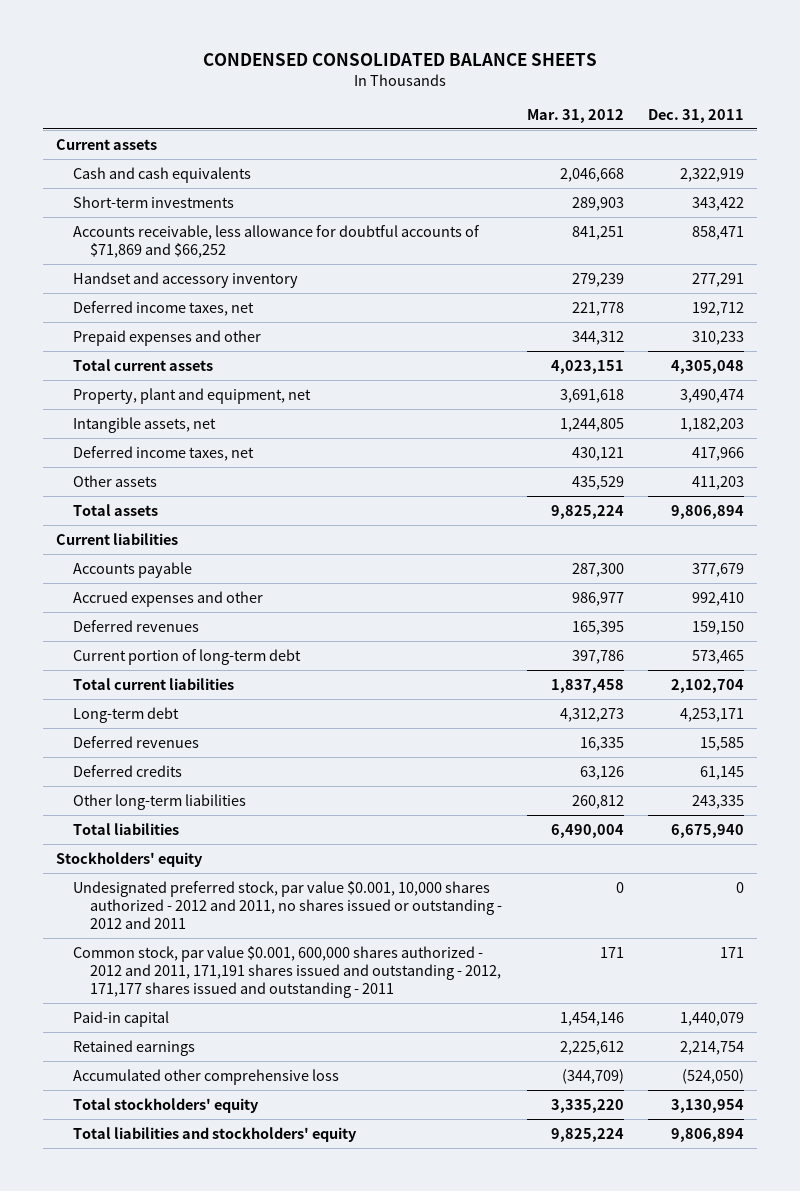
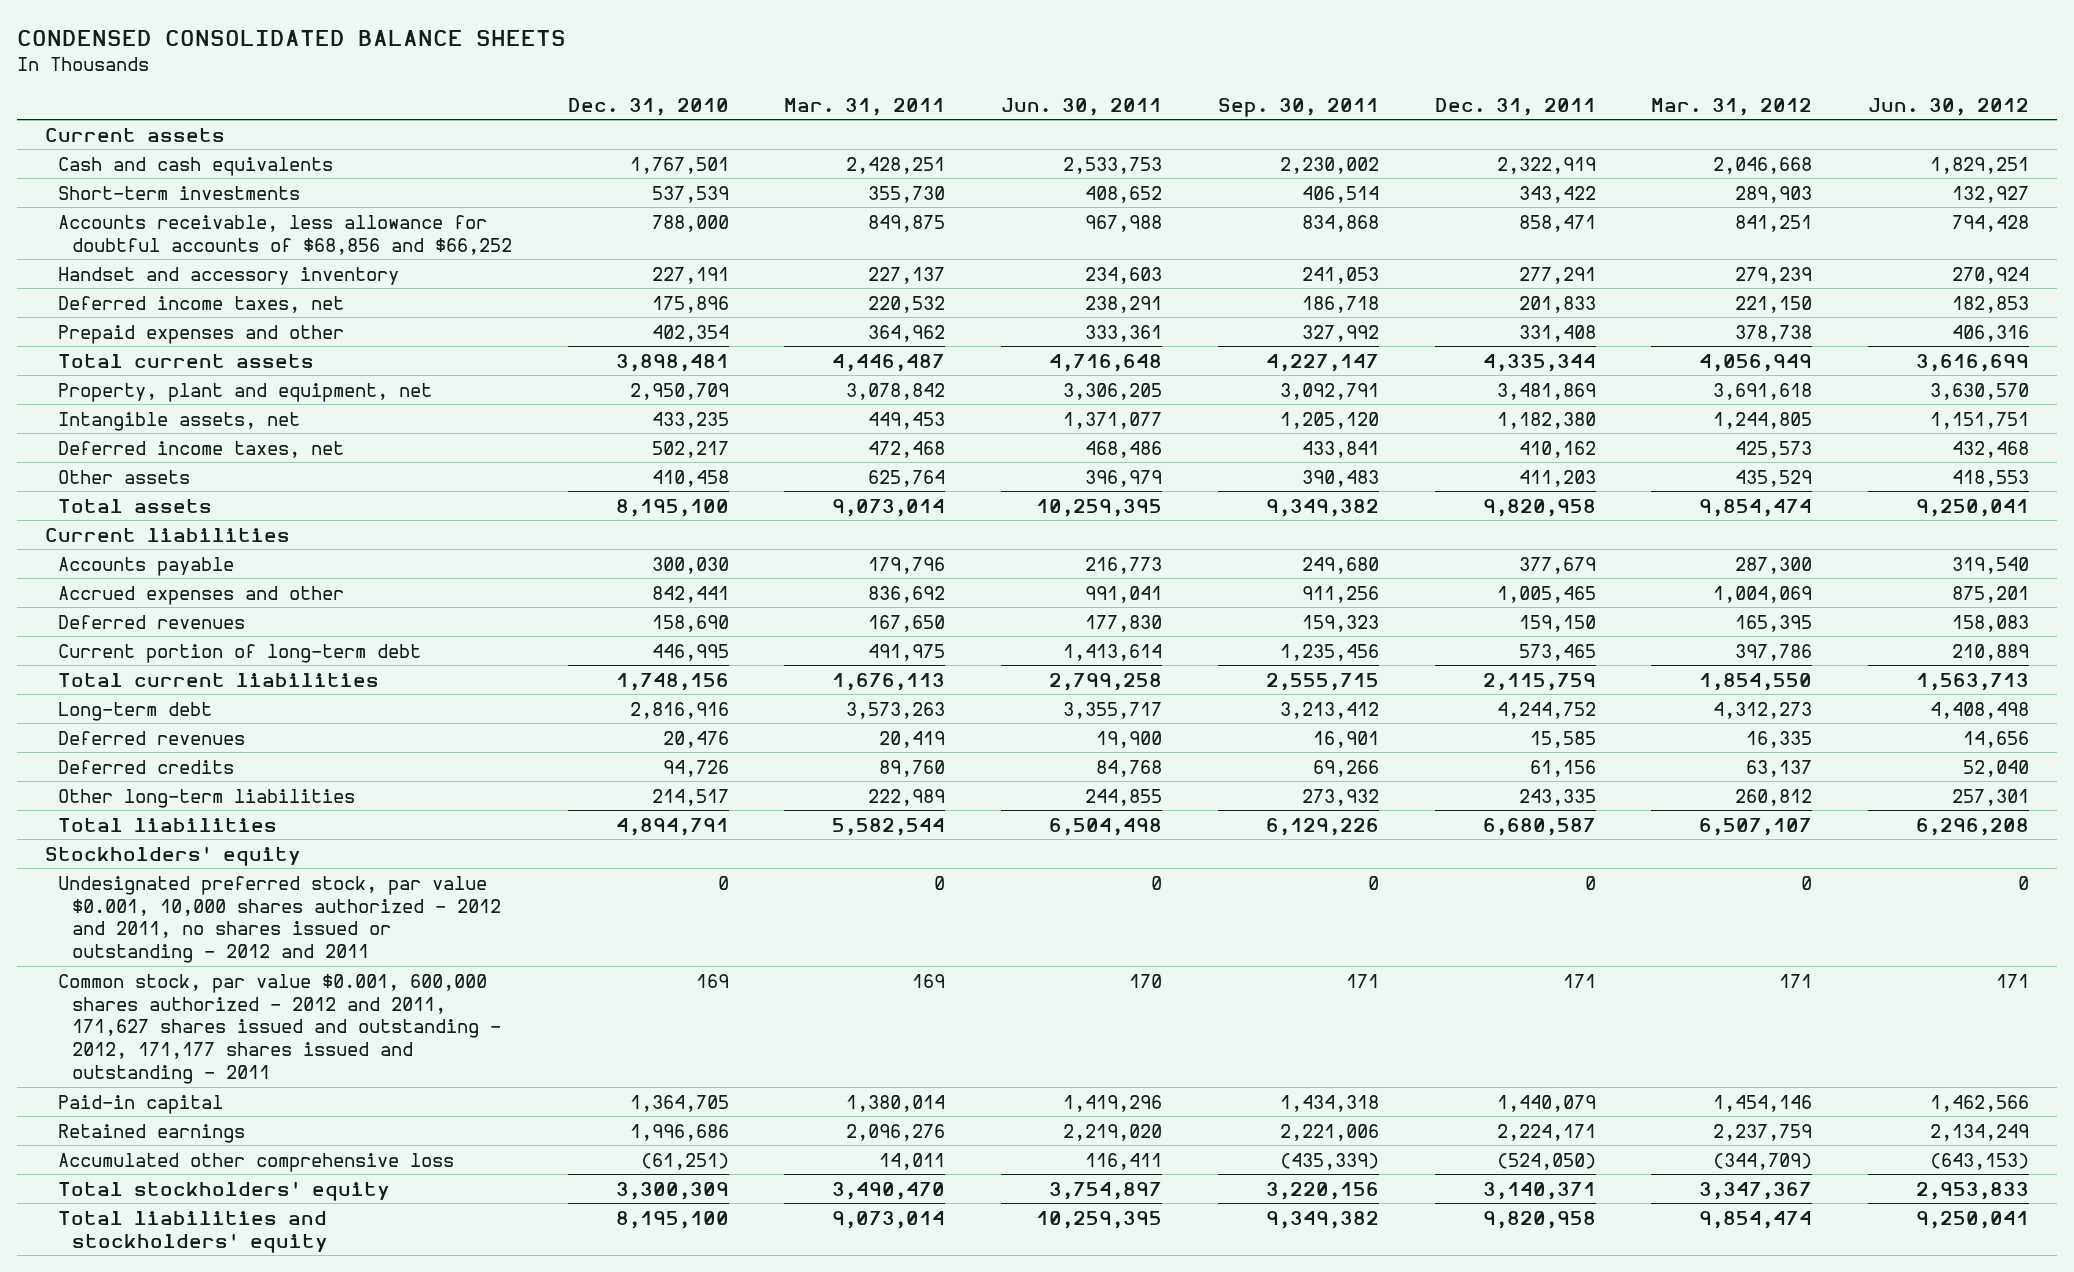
none -> [567,97,729,116] Dec. 31, 2010
none -> [784,97,946,116] Mar. 31, 2011
none -> [1001,97,1163,116] Jun. 30, 2011
none -> [1217,97,1379,117] Sep. 30, 2011
none -> [1868,97,2030,116] Jun. 30, 2012
[72,224,480,258] Accounts receivable, less allowance for doubtful accounts of $71,869 and $66,252 -> [58,214,512,255] Accounts receivable, less allowance for doubtful accounts of $68,856 and $66,252
[571,301,624,316] 221,778 -> [1735,295,1813,313] 221,150
[692,301,745,316] 192,712 -> [1518,295,1596,313] 201,833
[571,330,624,345] 344,312 -> [1735,324,1813,342] 378,738
[692,330,745,345] 310,233 -> [1518,324,1596,342] 331,408
[550,359,624,374] 4,023,151 -> [1699,353,1813,372] 4,056,949
[671,359,745,374] 4,305,048 -> [1482,353,1596,372] 4,335,344
[680,388,745,403] 3,490,474 -> [1496,382,1596,400] 3,481,869
[680,417,745,432] 1,182,203 -> [1496,411,1596,429] 1,182,380
[571,446,624,461] 430,121 -> [1735,440,1813,458] 425,573
[692,446,745,461] 417,966 -> [1518,440,1596,458] 410,162
[550,504,624,519] 9,825,224 -> [1699,498,1813,517] 9,854,474
[671,504,745,519] 9,806,894 -> [1482,498,1596,517] 9,820,958
[571,591,624,606] 986,977 -> [1713,585,1813,603] 1,004,069
[692,591,745,606] 992,410 -> [1496,585,1596,603] 1,005,465
[550,678,624,693] 1,837,458 -> [1699,672,1813,691] 1,854,550
[671,678,745,693] 2,102,704 -> [1482,672,1596,691] 2,115,759
[680,707,745,722] 4,253,171 -> [1496,701,1596,719] 4,244,752
[579,765,624,780] 63,126 -> [1746,759,1813,777] 63,137
[700,765,745,780] 61,145 -> [1529,759,1596,777] 61,156
[550,823,624,838] 6,490,004 -> [1699,817,1813,836] 6,507,107
[671,823,745,838] 6,675,940 -> [1482,817,1596,836] 6,680,587
[72,945,501,998] Common stock, par value $0.001, 600,000 shares authorized - 2012 and 2011, 171,191 shares issued and outstanding - 2012, 171,177 shares issued and outstanding - 2011 -> [58,973,501,1085] Common stock, par value $0.001, 600,000 shares authorized - 2012 and 2011, 171,627 shares issued and outstanding - 2012, 171,177 shares issued and outstanding - 2011
[559,1040,624,1055] 2,225,612 -> [1713,1123,1813,1141] 2,237,759
[680,1040,745,1055] 2,214,754 -> [1496,1123,1596,1141] 2,224,171
[550,1098,624,1113] 3,335,220 -> [1699,1181,1813,1200] 3,347,367
[671,1098,745,1113] 3,130,954 -> [1482,1181,1596,1200] 3,140,371
[550,1127,624,1142] 9,825,224 -> [1699,1210,1813,1229] 9,854,474
[671,1127,745,1142] 9,806,894 -> [1482,1210,1596,1229] 9,820,958

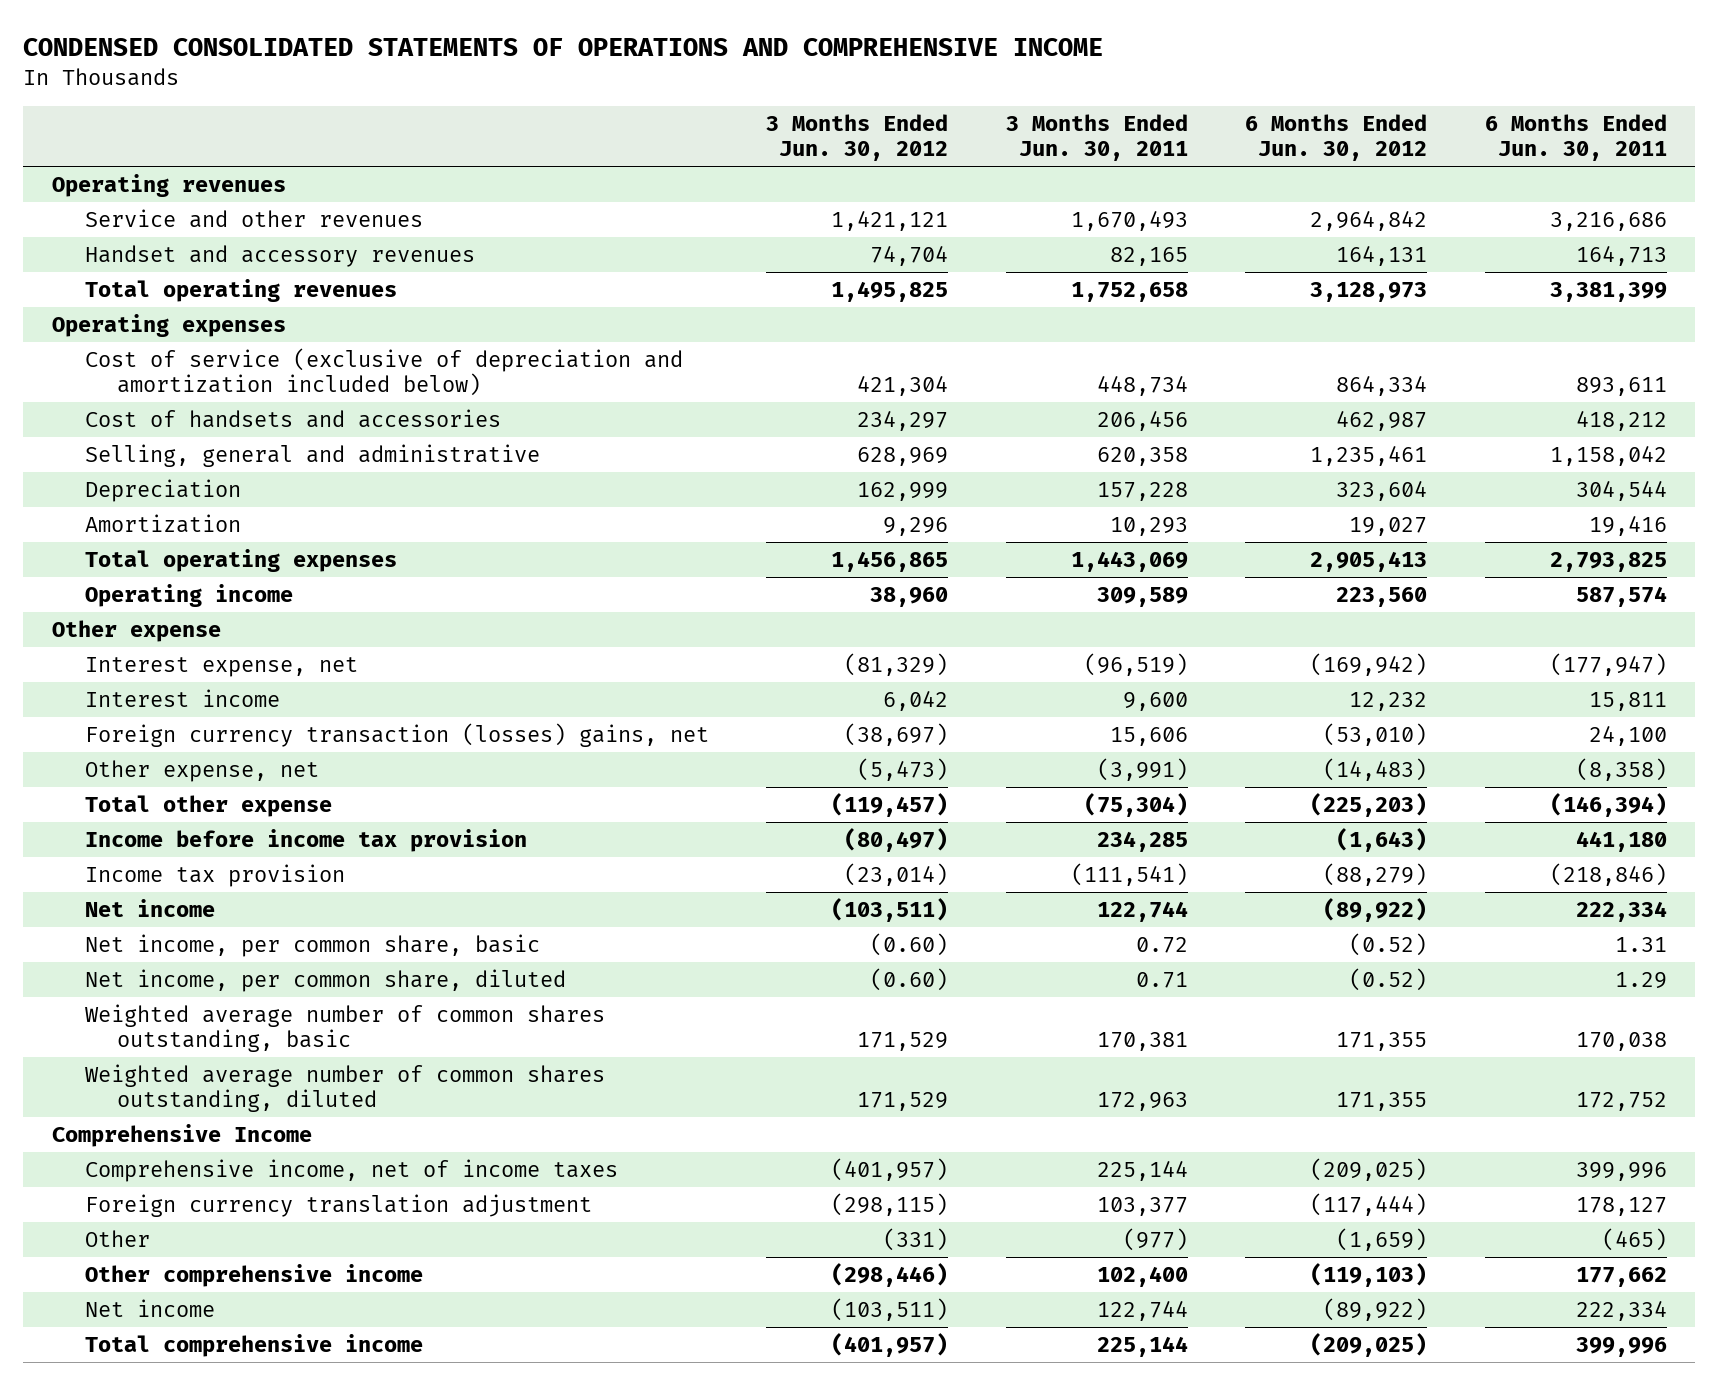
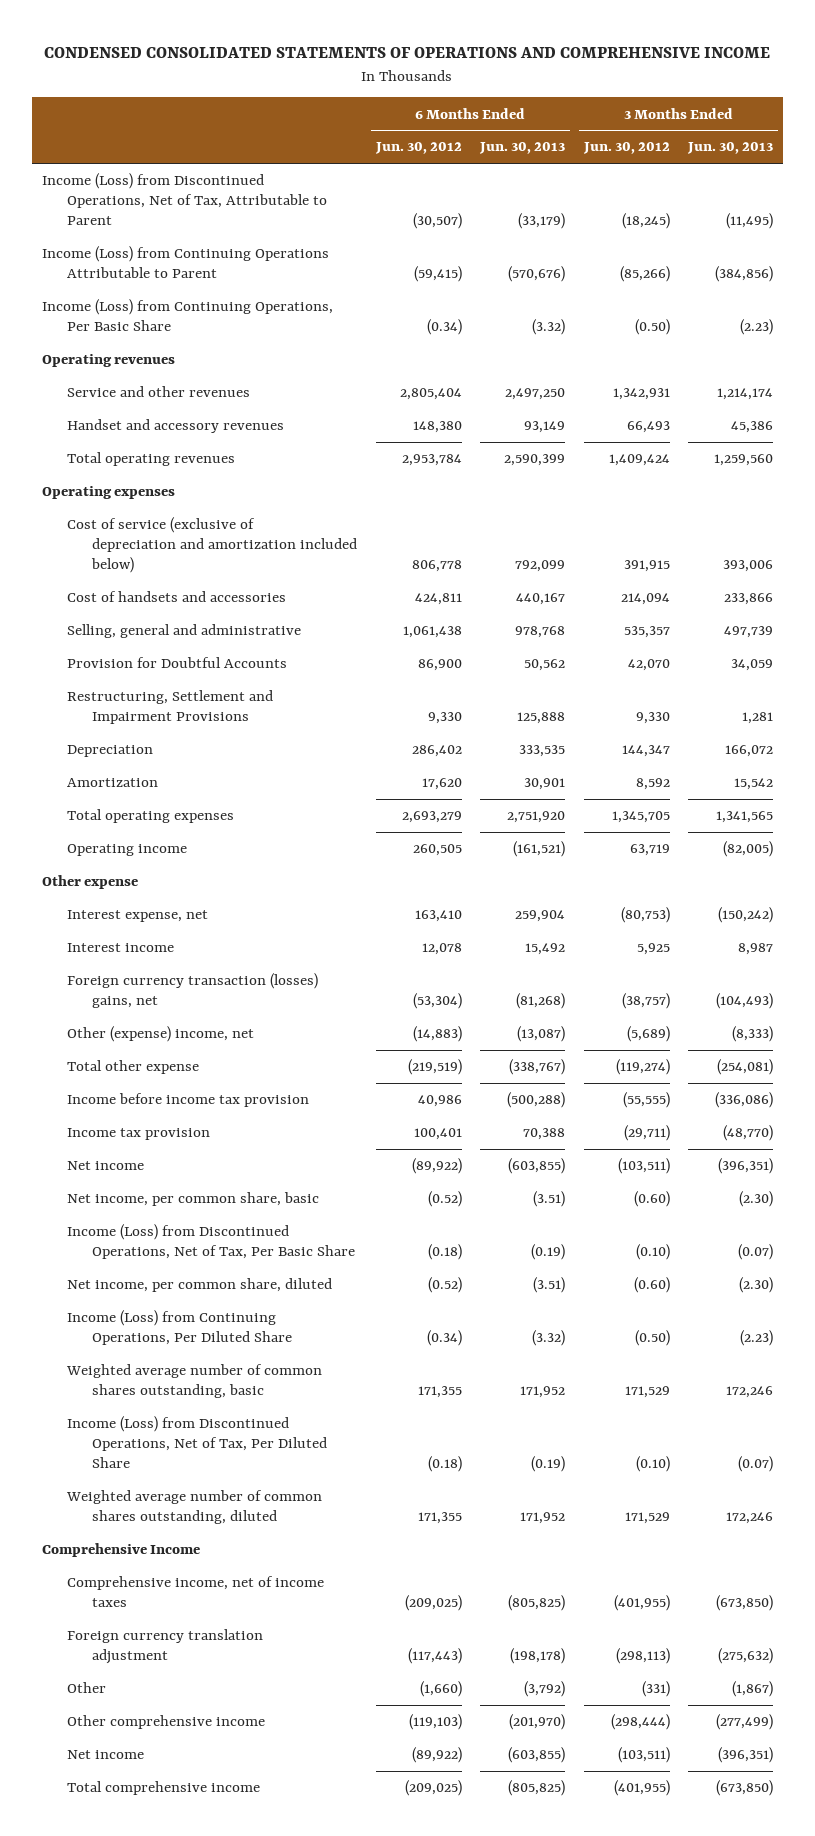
[1005,114,1188,162] 3 Months Ended Jun. 30, 2011 -> none
[1484,114,1667,162] 6 Months Ended Jun. 30, 2011 -> none
none -> [479,142,566,155] Jun. 30, 2013
none -> [687,142,774,155] Jun. 30, 2013
none -> [41,173,327,226] Income (Loss) from Discontinued Operations, Net of Tax, Attributable to Parent
none -> [41,246,329,279] Income (Loss) from Continuing Operations Attributable to Parent
none -> [41,299,333,332] Income (Loss) from Continuing Operations, Per Basic Share
[831,211,949,232] 1,421,121 -> [612,388,670,401] 1,342,931
[1310,211,1428,232] 2,964,842 -> [399,388,462,401] 2,805,404
[870,246,949,267] 74,704 -> [626,421,670,434] 66,493
[1336,246,1428,267] 164,131 -> [412,421,462,434] 148,380
[831,281,949,303] 1,495,825 -> [608,454,670,467] 1,409,424
[1310,282,1428,303] 3,128,973 -> [401,454,462,467] 2,953,784
[857,376,949,397] 421,304 -> [623,560,670,573] 391,915
[1336,376,1428,397] 864,334 -> [411,560,462,573] 806,778
[857,411,949,432] 234,297 -> [620,593,670,606] 214,094
[1336,411,1428,432] 462,987 -> [414,593,462,606] 424,811
[857,447,949,467] 628,969 -> [623,626,670,639] 535,357
[1310,446,1428,467] 1,235,461 -> [402,626,462,639] 1,061,438
none -> [66,657,287,669] Provision for Doubtful Accounts
none -> [66,690,273,725] Restructuring, Settlement and Impairment Provisions
[857,482,949,502] 162,999 -> [621,745,670,758] 144,347
[1336,481,1428,502] 323,604 -> [411,745,462,758] 286,402
[883,517,949,537] 9,296 -> [635,778,670,791] 8,592
[1349,517,1428,537] 19,027 -> [421,778,462,791] 17,620
[831,551,949,573] 1,456,865 -> [611,811,670,824] 1,345,705
[1310,551,1428,573] 2,905,413 -> [401,811,462,824] 2,693,279
[870,587,949,608] 38,960 -> [629,844,670,857] 63,719
[1336,587,1428,608] 223,560 -> [412,844,462,857] 260,505
[844,653,949,677] (81,329) -> [620,907,670,924] (80,753)
[1310,653,1428,677] (169,942) -> [414,910,462,923] 163,410
[883,691,949,712] 6,042 -> [636,943,670,956] 5,925
[1349,692,1428,712] 12,232 -> [421,943,462,956] 12,078
[844,723,949,747] (38,697) -> [621,993,670,1010] (38,757)
[1323,723,1428,747] (53,010) -> [412,993,462,1010] (53,304)
[84,760,319,783] Other expense, net -> [66,1026,254,1043] Other (expense) income, net
[857,758,949,782] (5,473) -> [626,1026,670,1043] (5,689)
[1323,758,1428,782] (14,483) -> [412,1026,462,1043] (14,883)
[831,793,949,818] (119,457) -> [615,1059,670,1076] (119,274)
[1310,793,1428,818] (225,203) -> [407,1059,462,1076] (219,519)
[844,828,949,853] (80,497) -> [622,1092,670,1109] (55,555)
[1336,828,1428,853] (1,643) -> [417,1095,462,1108] 40,986
[844,863,949,887] (23,014) -> [623,1125,670,1142] (29,711)
[1323,863,1428,887] (88,279) -> [413,1128,462,1141] 100,401
none -> [66,1224,356,1260] Income (Loss) from Discontinued Operations, Net of Tax, Per Basic Share
none -> [66,1310,293,1346] Income (Loss) from Continuing Operations, Per Diluted Share
none -> [66,1416,328,1469] Income (Loss) from Discontinued Operations, Net of Tax, Per Diluted Share
[831,1158,949,1182] (401,957) -> [613,1595,670,1612] (401,955)
[831,1193,949,1217] (298,115) -> [615,1648,670,1665] (298,113)
[1310,1193,1428,1217] (117,444) -> [407,1648,462,1665] (117,443)
[1336,1228,1428,1252] (1,659) -> [419,1681,462,1698] (1,660)
[831,1263,949,1288] (298,446) -> [610,1714,670,1731] (298,444)
[831,1333,949,1358] (401,957) -> [613,1780,670,1797] (401,955)

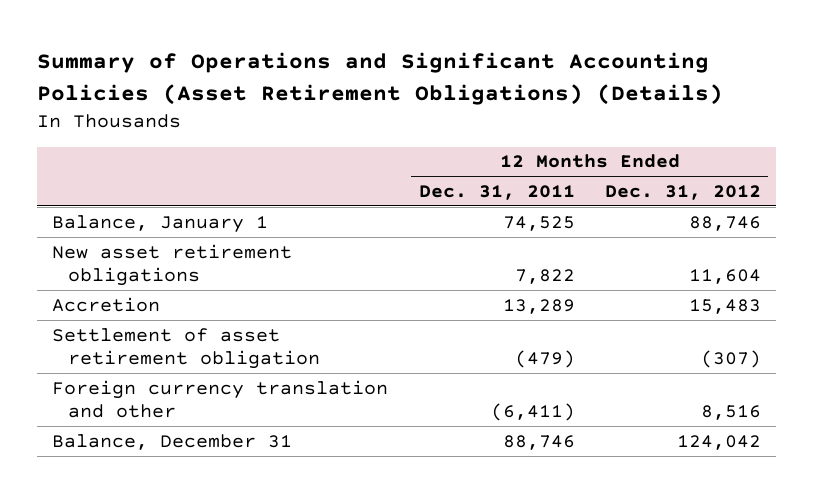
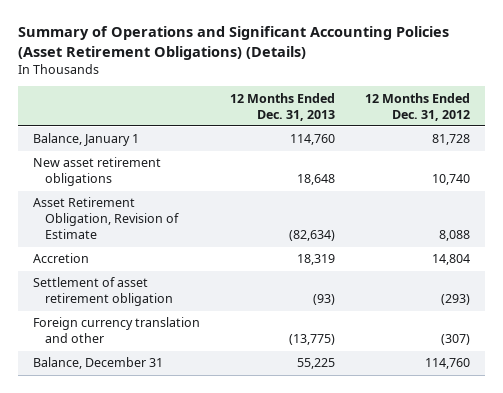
[418,184,575,200] Dec. 31, 2011 -> none
none -> [229,92,335,121] 12 Months Ended Dec. 31, 2013
[688,215,761,231] 88,746 -> [431,134,470,146] 81,728
[688,268,761,284] 11,604 -> [431,174,470,186] 10,740
none -> [32,197,180,240] Asset Retirement Obligation, Revision of Estimate
[688,298,761,314] 15,483 -> [431,254,470,266] 14,804
[700,349,761,368] (307) -> [440,294,470,306] (293)
[700,404,761,420] 8,516 -> [440,334,470,346] (307)
[676,434,761,450] 124,042 -> [424,358,470,370] 114,760

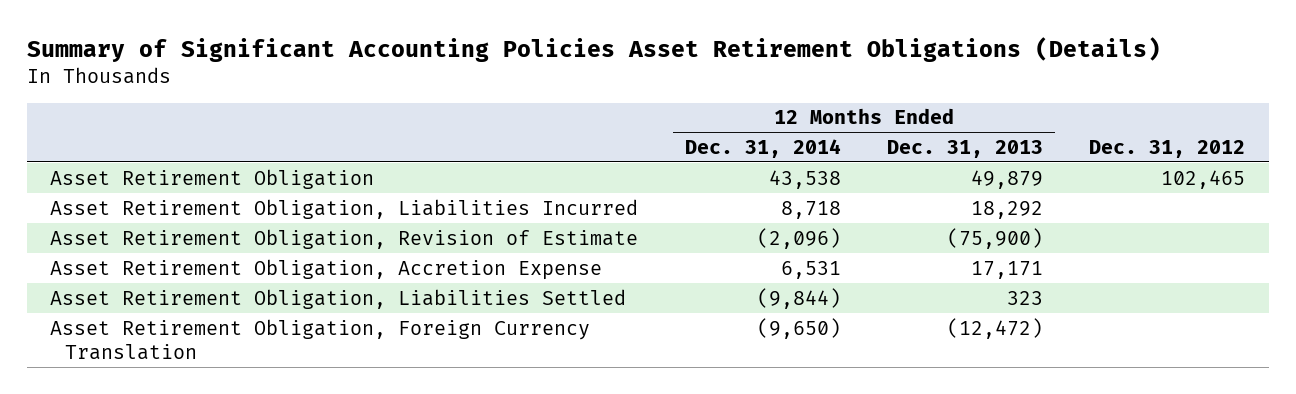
[17,26,449,60] Summary of Operations and Significant Accounting Policies (Asset Retirement Obligations) (Details) -> [27,37,1162,63] Summary of Significant Accounting Policies Asset Retirement Obligations (Details)
[364,92,470,121] 12 Months Ended Dec. 31, 2012 -> none
none -> [684,138,841,158] Dec. 31, 2014
none -> [1089,139,1246,158] Dec. 31, 2012
[32,133,139,147] Balance, January 1 -> none
[32,357,163,370] Balance, December 31 -> none
none -> [50,168,375,189] Asset Retirement Obligation
[32,157,161,187] New asset retirement obligations -> [50,198,639,219] Asset Retirement Obligation, Liabilities Incurred
[296,174,335,186] 18,648 -> [971,200,1044,219] 18,292
[288,230,335,242] (82,634) -> [947,227,1044,249] (75,900)
[32,253,89,264] Accretion -> [50,258,603,280] Asset Retirement Obligation, Accretion Expense
[296,254,335,266] 18,319 -> [971,260,1044,279] 17,171
[32,277,174,307] Settlement of asset retirement obligation -> [50,288,627,309] Asset Retirement Obligation, Liabilities Settled
[312,294,335,306] (93) -> [1007,290,1044,305] 323
[32,317,200,344] Foreign currency translation and other -> [50,318,591,361] Asset Retirement Obligation, Foreign Currency Translation
[288,334,335,346] (13,775) -> [947,317,1044,339] (12,472)

